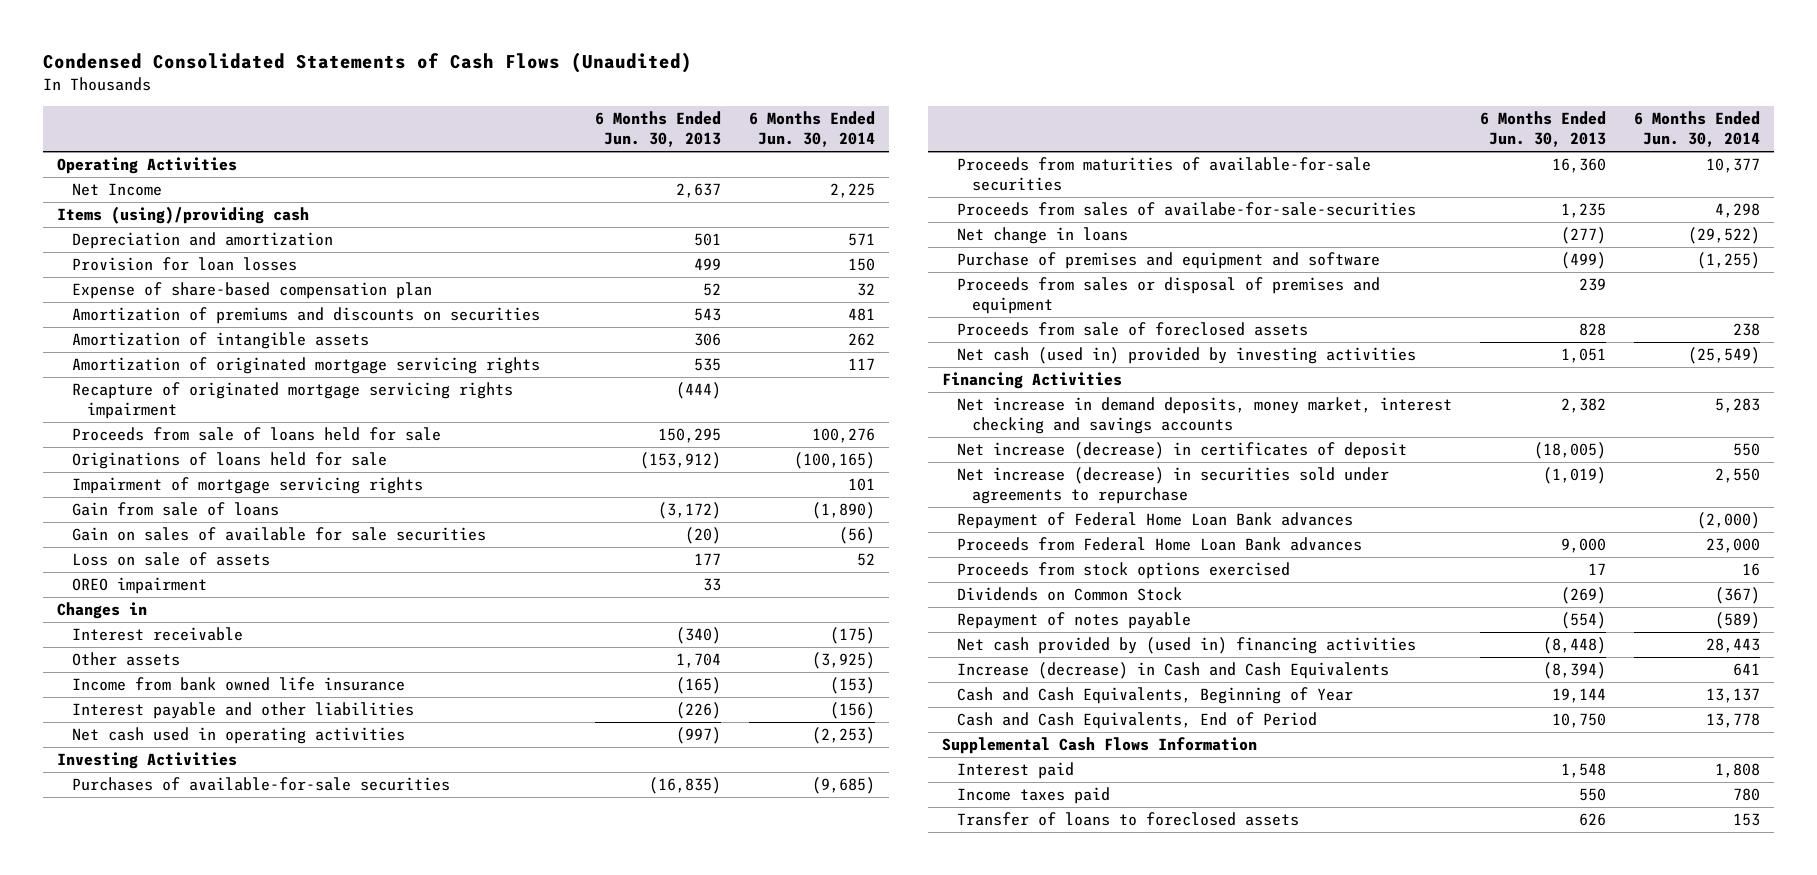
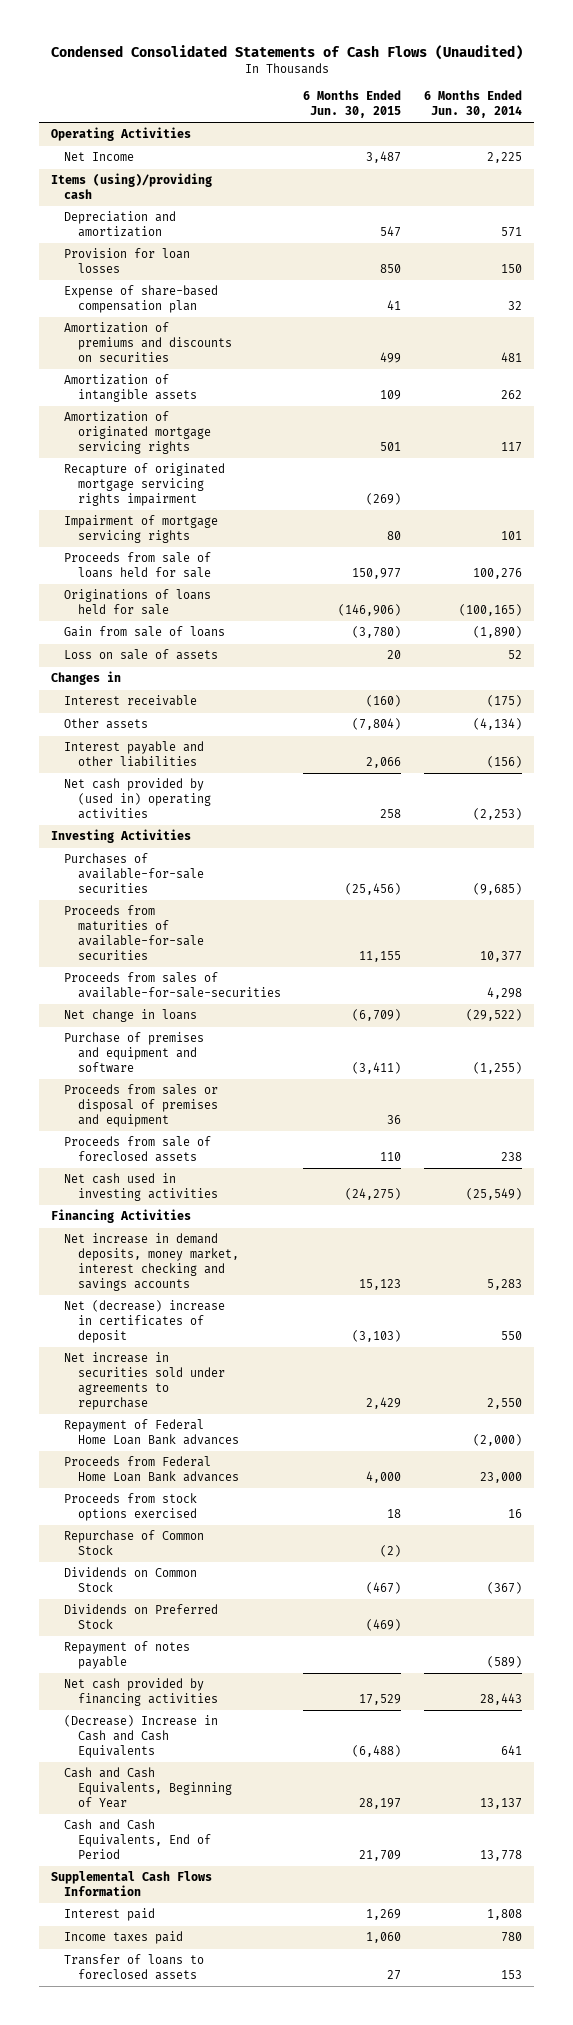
[594,111,721,148] 6 Months Ended Jun. 30, 2013 -> none
none -> [303,90,402,119] 6 Months Ended Jun. 30, 2015
[71,477,423,495] Impairment of mortgage servicing rights -> [64,515,219,544] Impairment of mortgage servicing rights
[71,527,486,542] Gain on sales of available for sale securities -> none
[71,577,207,595] OREO impairment -> none
[71,677,405,692] Income from bank owned life insurance -> none
[811,652,875,670] (3,925) -> [473,718,523,731] (4,134)
[71,727,405,745] Net cash used in operating activities -> [64,778,211,819] Net cash provided by (used in) operating activities
[956,202,1416,217] Proceeds from sales of availabe-for-sale-securities -> [64,972,281,999] Proceeds from sales of available-for-sale-securities
[956,347,1416,365] Net cash (used in) provided by investing activities -> [64,1173,218,1202] Net cash used in investing activities
[956,442,1407,460] Net increase (decrease) in certificates of deposit -> [64,1300,226,1343] Net (decrease) increase in certificates of deposit
[956,467,1389,505] Net increase (decrease) in securities sold under agreements to repurchase -> [64,1352,225,1410] Net increase in securities sold under agreements to repurchase
none -> [64,1530,205,1556] Repurchase of Common Stock
none -> [64,1604,219,1630] Dividends on Preferred Stock
[956,637,1416,655] Net cash provided by (used in) financing activities -> [64,1678,218,1707] Net cash provided by financing activities
[956,662,1389,680] Increase (decrease) in Cash and Cash Equivalents -> [64,1715,219,1758] (Decrease) Increase in Cash and Cash Equivalents

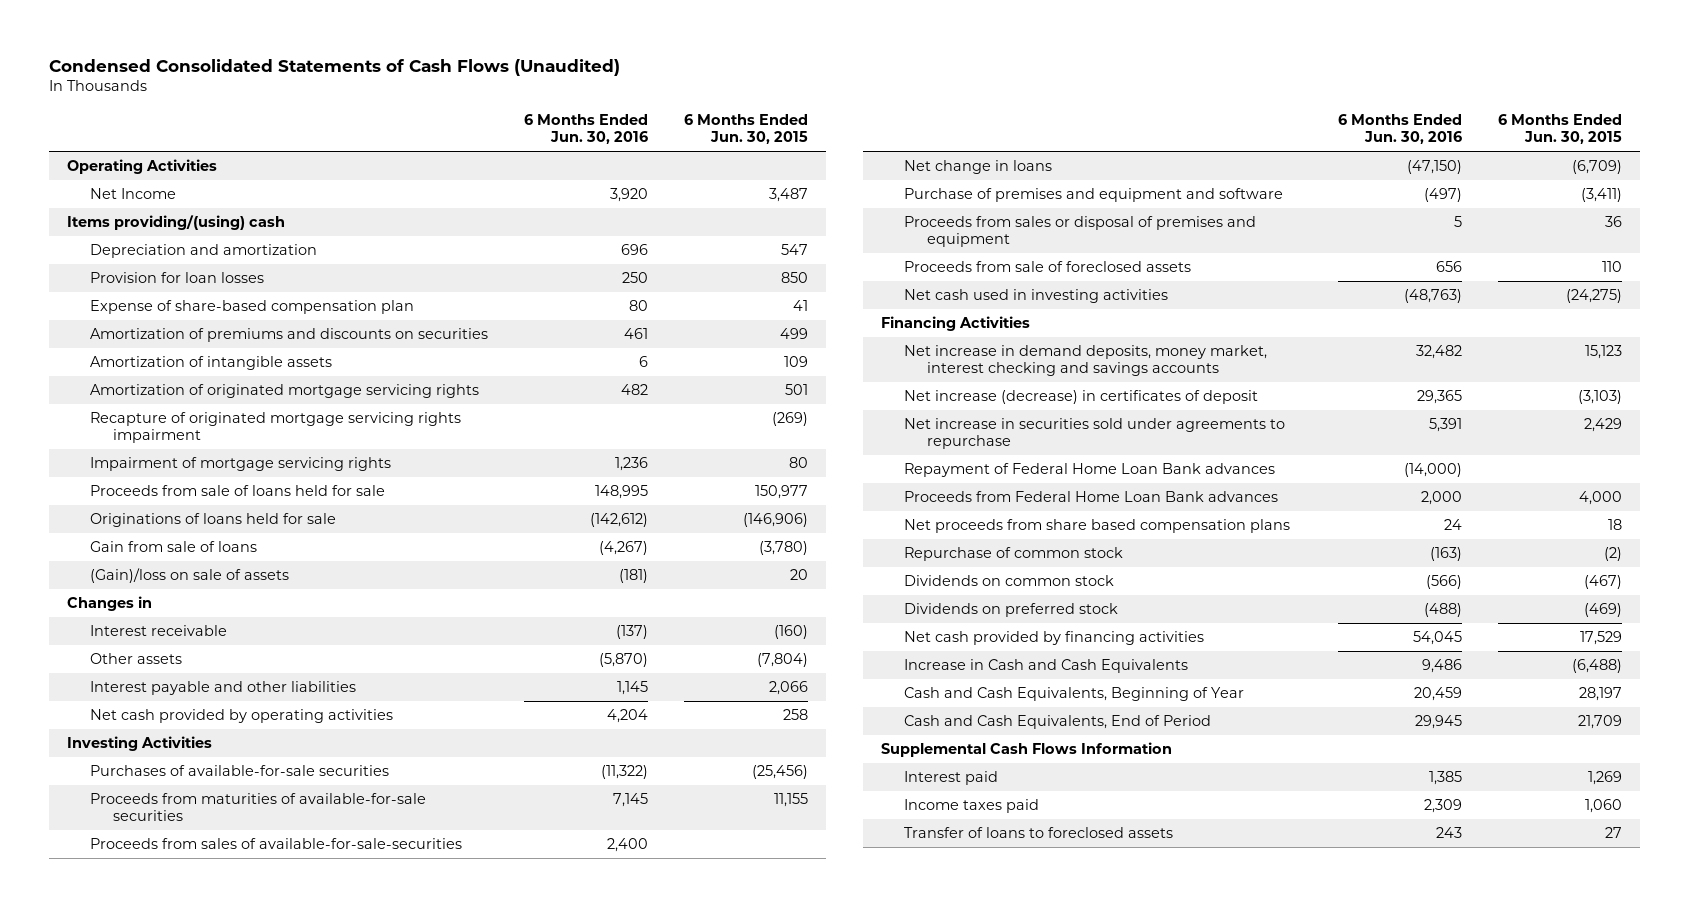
[424,90,523,119] 6 Months Ended Jun. 30, 2014 -> none
none -> [524,114,649,145] 6 Months Ended Jun. 30, 2016
[50,173,212,200] Items (using)/providing cash -> [67,215,286,231] Items providing/(using) cash
[64,649,219,661] Loss on sale of assets -> [90,568,290,584] (Gain)/loss on sale of assets
[64,778,211,819] Net cash provided by (used in) operating activities -> [90,709,394,724] Net cash provided by operating activities
[64,1300,226,1343] Net (decrease) increase in certificates of deposit -> [903,390,1258,405] Net increase (decrease) in certificates of deposit
[64,1493,198,1522] Proceeds from stock options exercised -> none
[64,1641,191,1670] Repayment of notes payable -> none
none -> [903,519,1290,534] Net proceeds from share based compensation plans
[64,1530,205,1556] Repurchase of Common Stock -> [903,547,1123,562] Repurchase of common stock
[64,1567,198,1593] Dividends on Common Stock -> [903,575,1114,587] Dividends on common stock
[64,1604,219,1630] Dividends on Preferred Stock -> [903,603,1118,618] Dividends on preferred stock
[64,1715,219,1758] (Decrease) Increase in Cash and Cash Equivalents -> [903,659,1188,674] Increase in Cash and Cash Equivalents

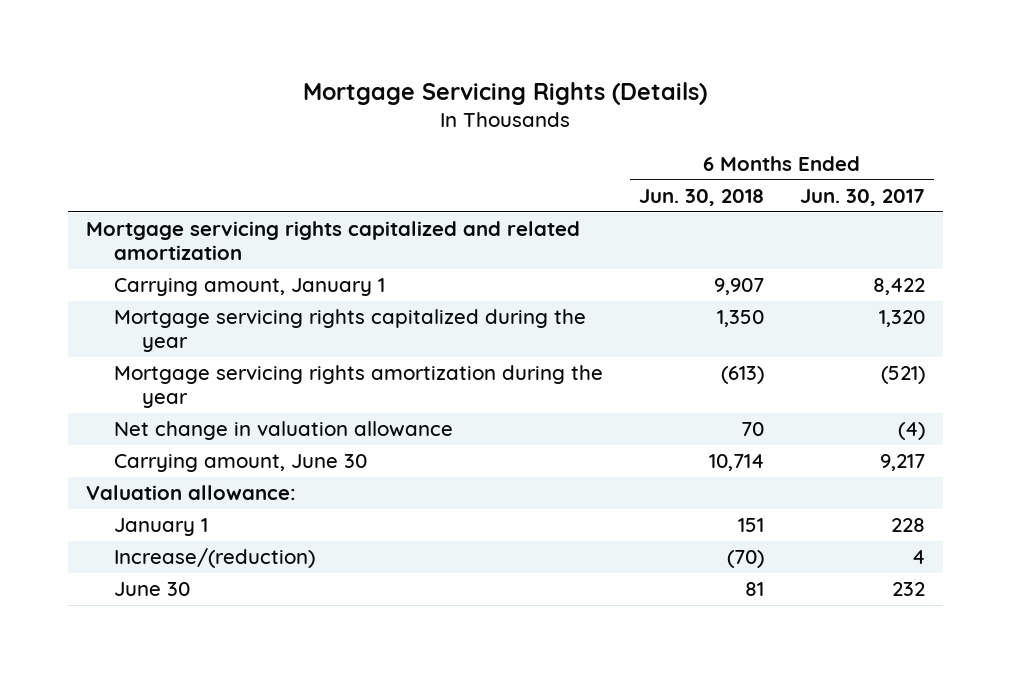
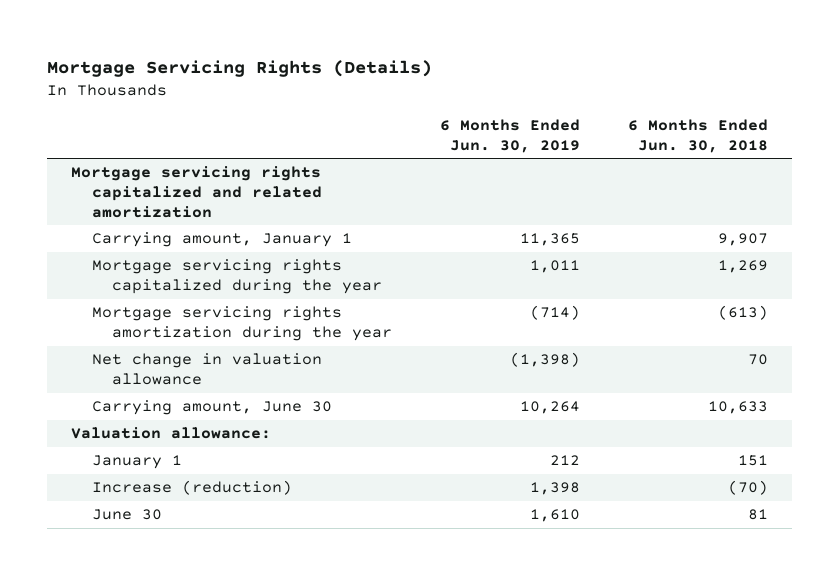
[799,189,925,207] Jun. 30, 2017 -> none
none -> [440,119,581,153] 6 Months Ended Jun. 30, 2019
[716,310,764,328] 1,350 -> [718,260,769,274] 1,269
[708,454,764,472] 10,714 -> [708,401,769,415] 10,633
[113,548,315,569] Increase/(reduction) -> [91,480,292,496] Increase (reduction)

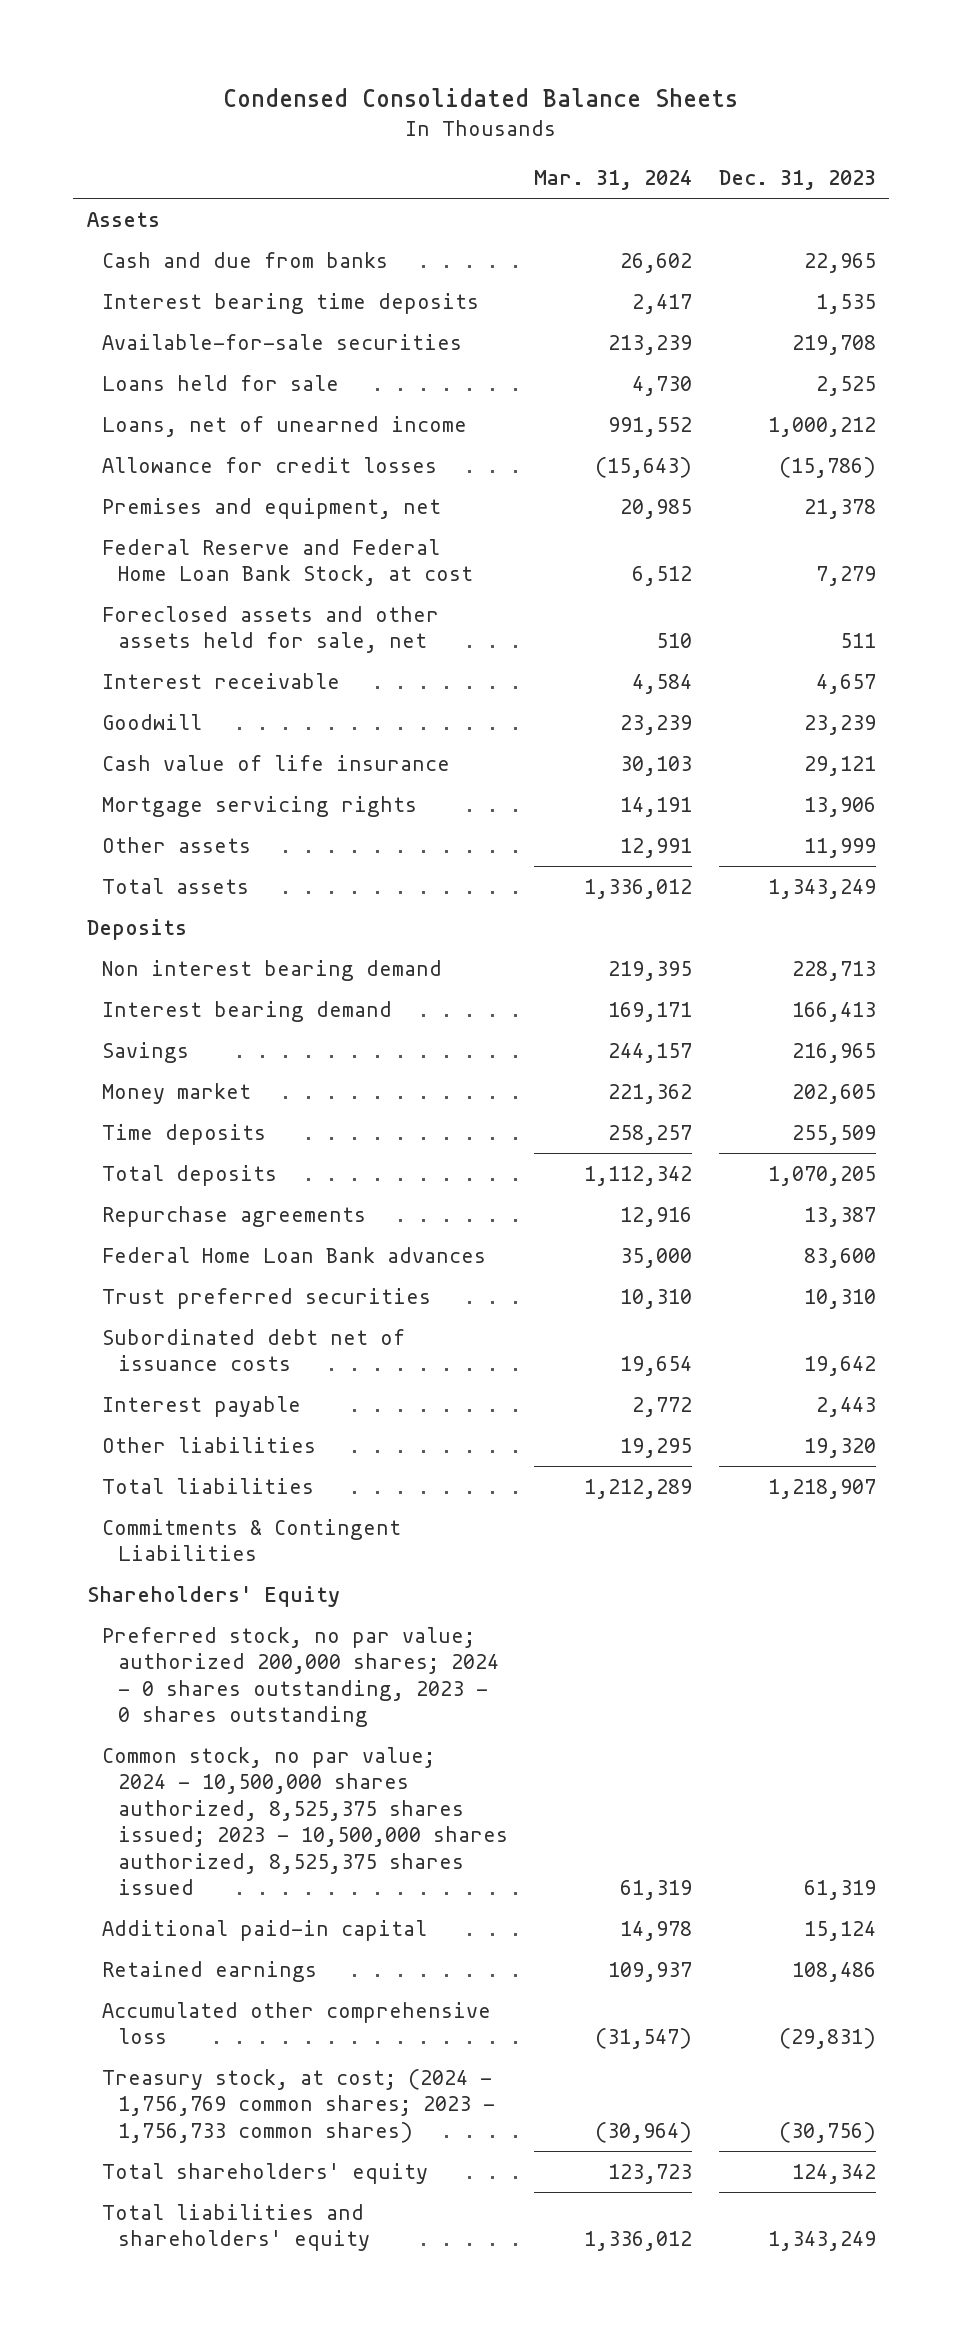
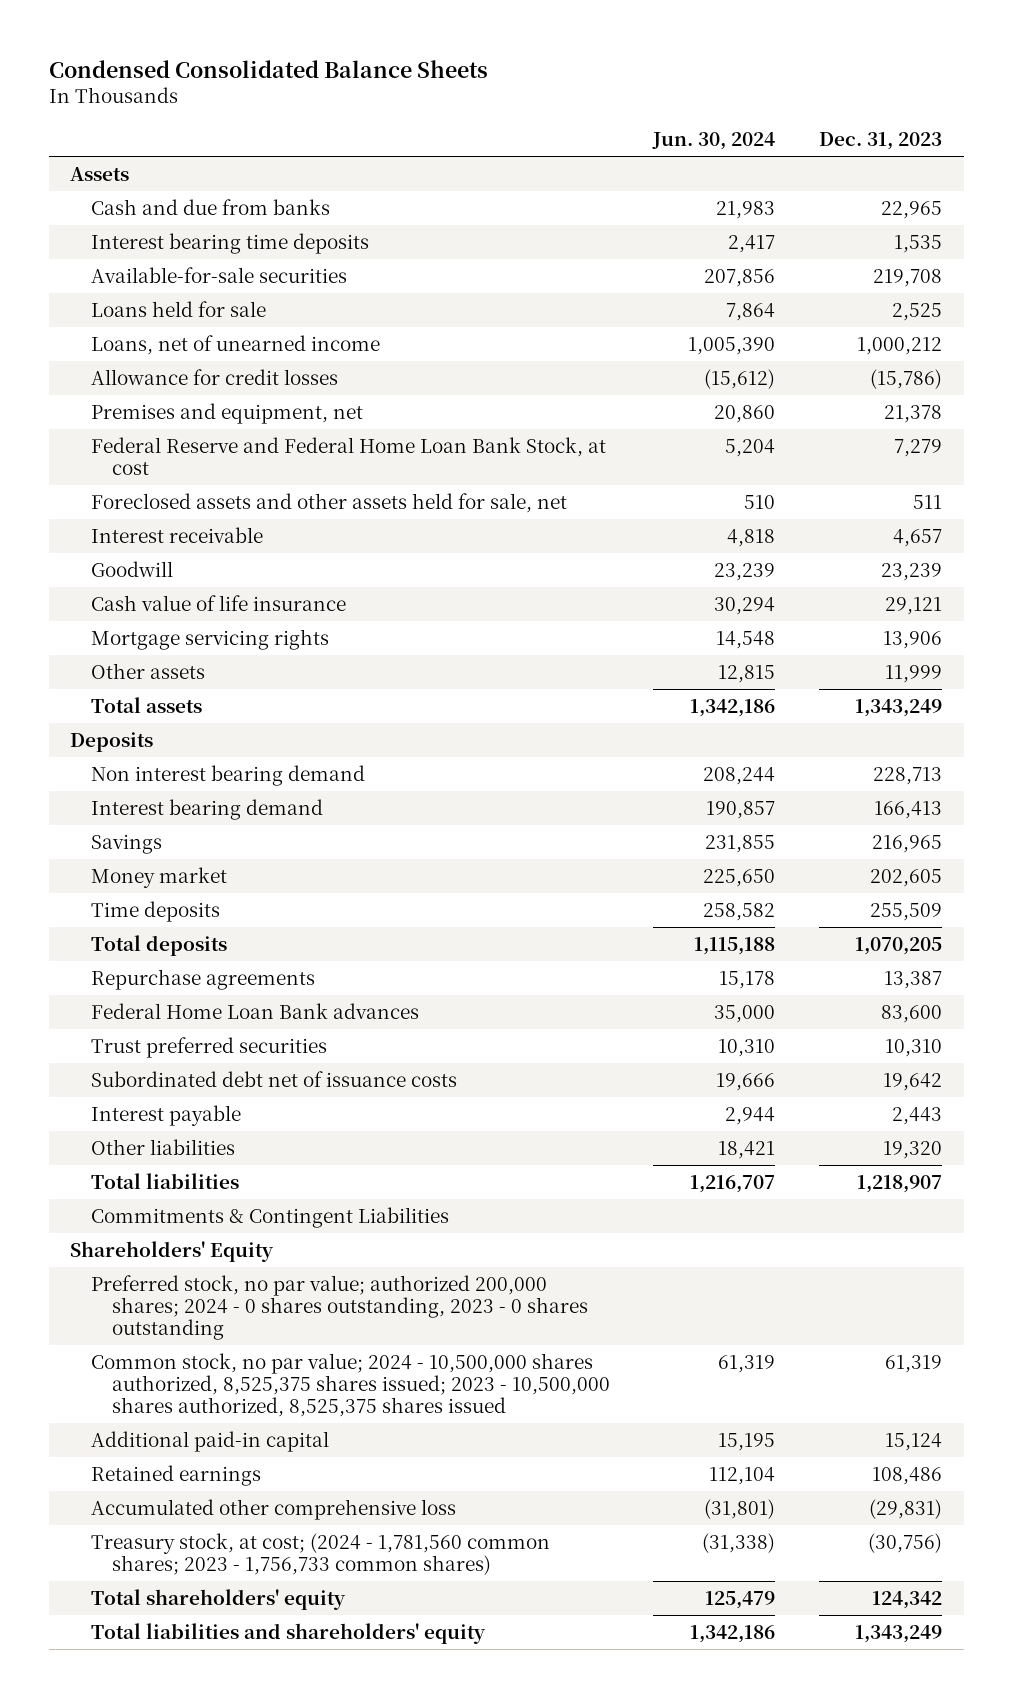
[534,170,693,191] Mar. 31, 2024 -> none
none -> [652,131,776,150] Jun. 30, 2024
[102,2068,495,2143] Treasury stock, at cost; (2024 - 1,756,769 common shares; 2023 - 1,756,733 common shares) -> [90,1533,550,1575] Treasury stock, at cost; (2024 - 1,781,560 common shares; 2023 - 1,756,733 common shares)

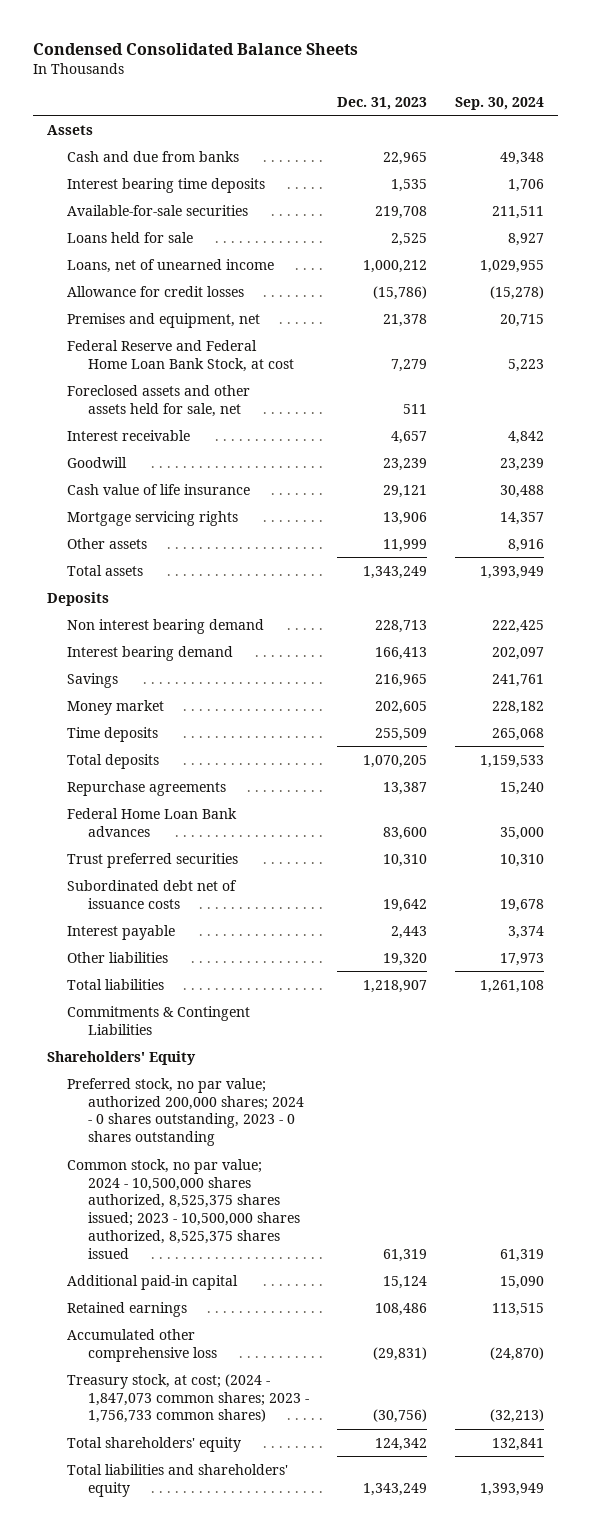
[652,131,776,150] Jun. 30, 2024 -> none
none -> [455,96,545,110] Sep. 30, 2024
[90,1533,550,1575] Treasury stock, at cost; (2024 - 1,781,560 common shares; 2023 - 1,756,733 common shares) -> [67,1373,310,1424] Treasury stock, at cost; (2024 - 1,847,073 common shares; 2023 - 1,756,733 common shares)

